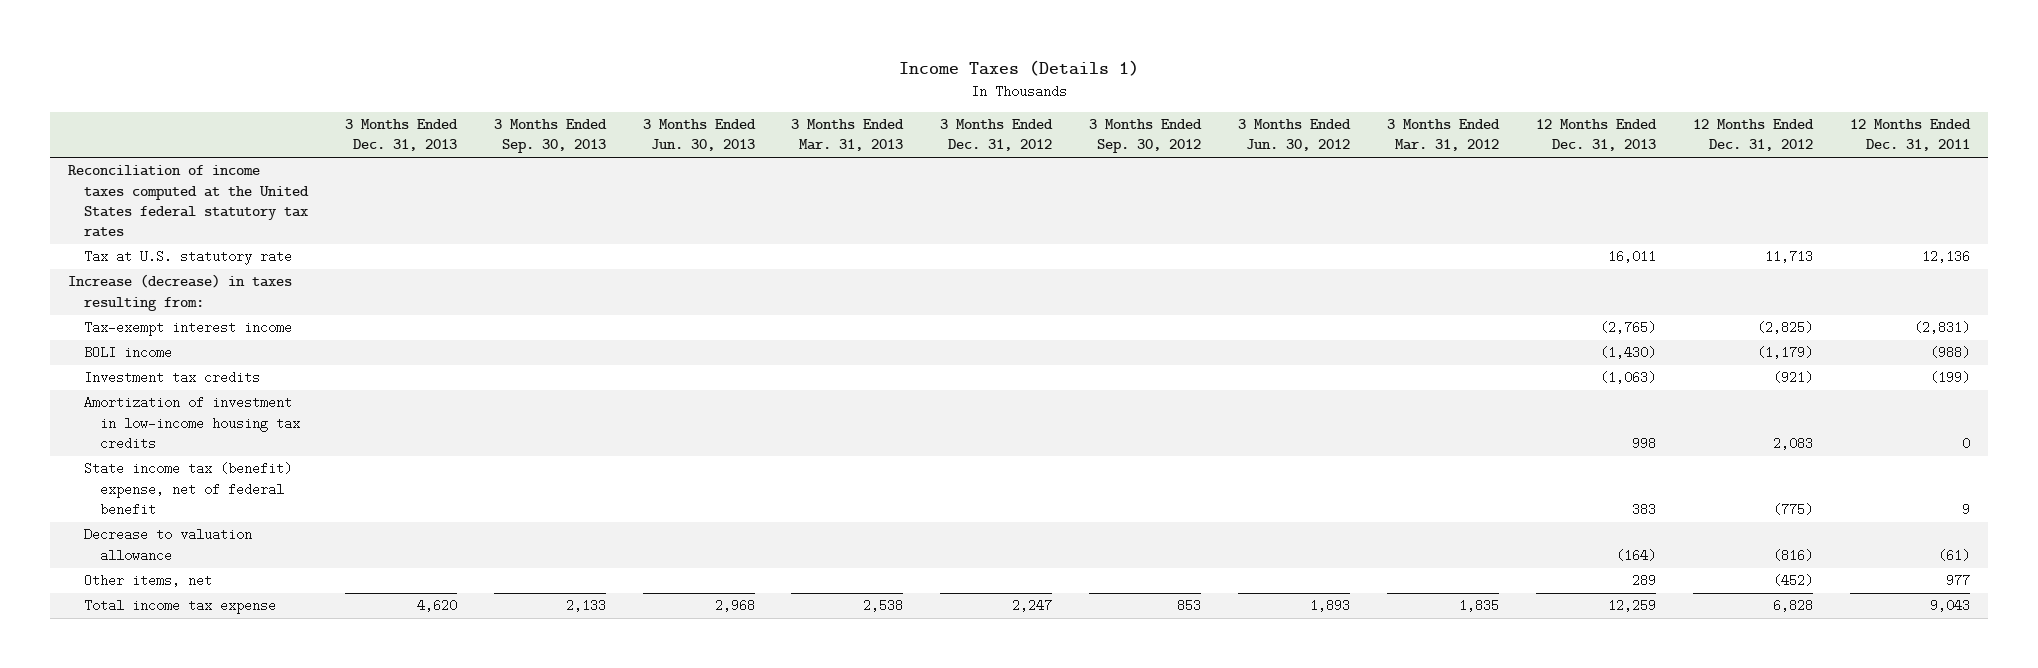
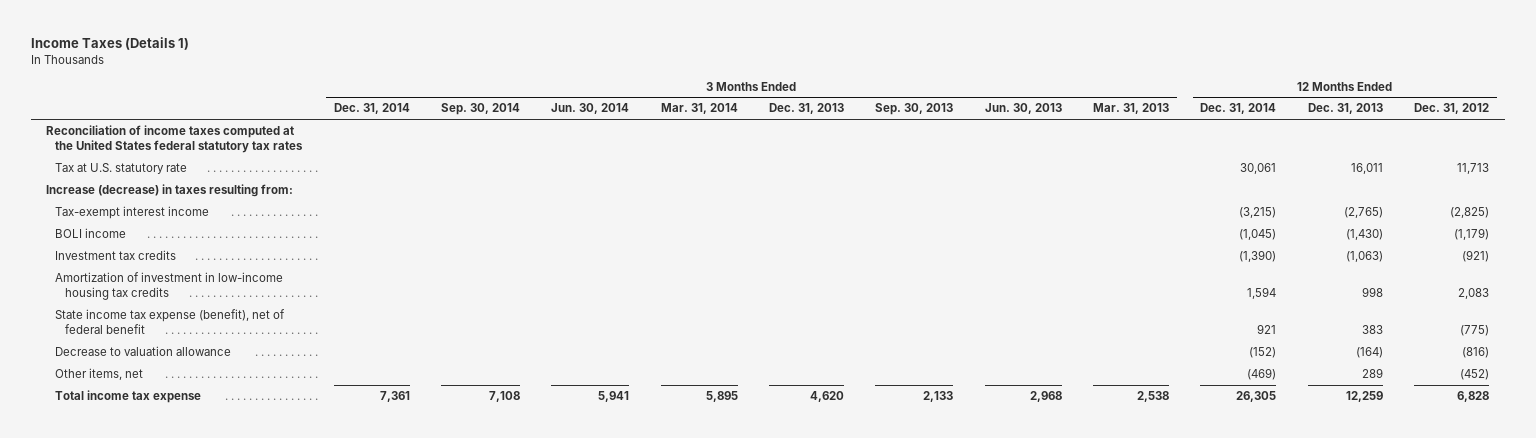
[940,119,1054,152] 3 Months Ended Dec. 31, 2012 -> none
[1089,119,1203,154] 3 Months Ended Sep. 30, 2012 -> none
[1238,119,1352,152] 3 Months Ended Jun. 30, 2012 -> none
[1387,119,1501,152] 3 Months Ended Mar. 31, 2012 -> none
[1849,119,1971,152] 12 Months Ended Dec. 31, 2011 -> none
none -> [333,103,410,115] Dec. 31, 2014
none -> [441,103,521,116] Sep. 30, 2014
none -> [551,103,630,115] Jun. 30, 2014
none -> [660,103,738,115] Mar. 31, 2014
none -> [1200,103,1277,115] Dec. 31, 2014
[83,462,292,517] State income tax (benefit) expense, net of federal benefit -> [55,309,286,334] State income tax expense (benefit), net of federal benefit

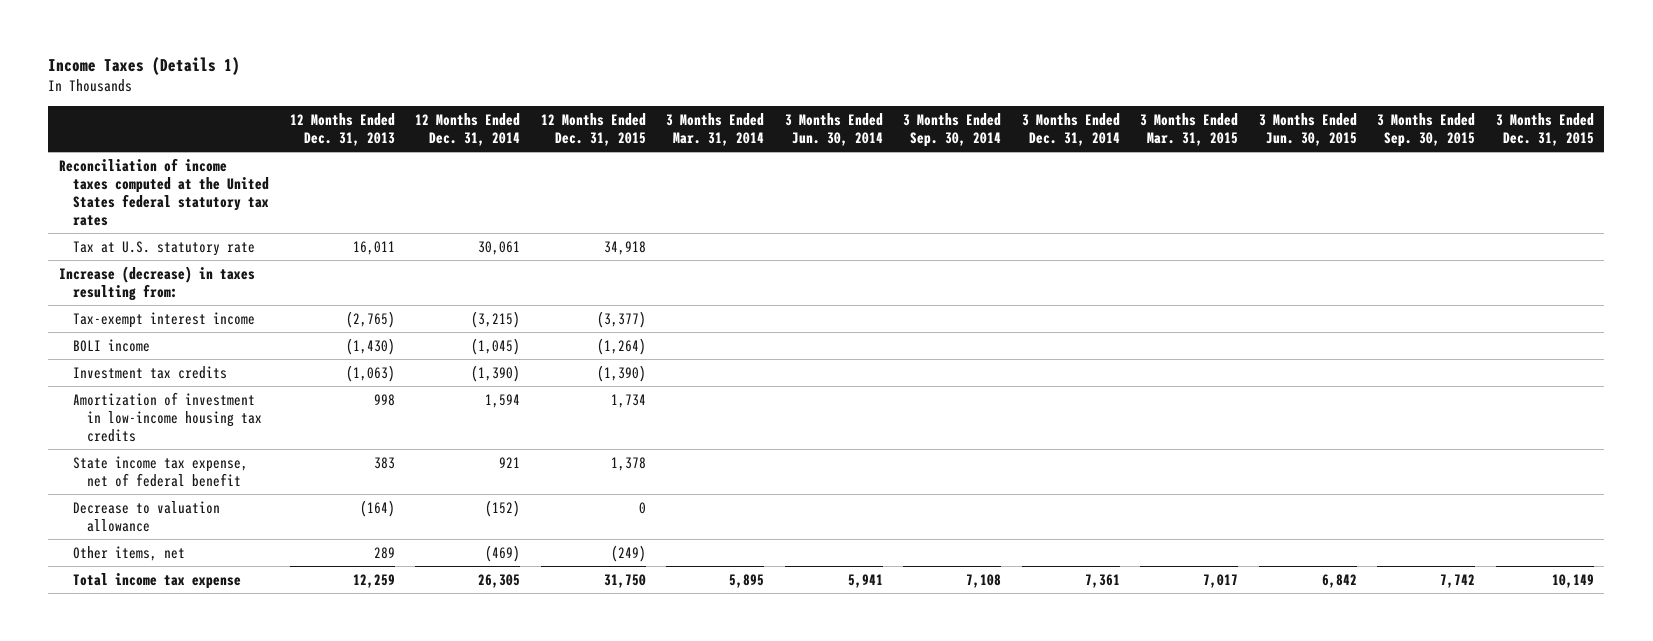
[769,103,845,115] Dec. 31, 2013 -> none
[875,103,954,116] Sep. 30, 2013 -> none
[984,103,1062,115] Jun. 30, 2013 -> none
[1093,103,1170,115] Mar. 31, 2013 -> none
[1414,103,1490,115] Dec. 31, 2012 -> none
none -> [540,112,646,146] 12 Months Ended Dec. 31, 2015
none -> [1140,112,1239,146] 3 Months Ended Mar. 31, 2015
none -> [1258,112,1357,146] 3 Months Ended Jun. 30, 2015
none -> [1377,112,1476,147] 3 Months Ended Sep. 30, 2015
none -> [1496,112,1595,146] 3 Months Ended Dec. 31, 2015
[55,309,286,334] State income tax expense (benefit), net of federal benefit -> [73,455,249,487] State income tax expense, net of federal benefit

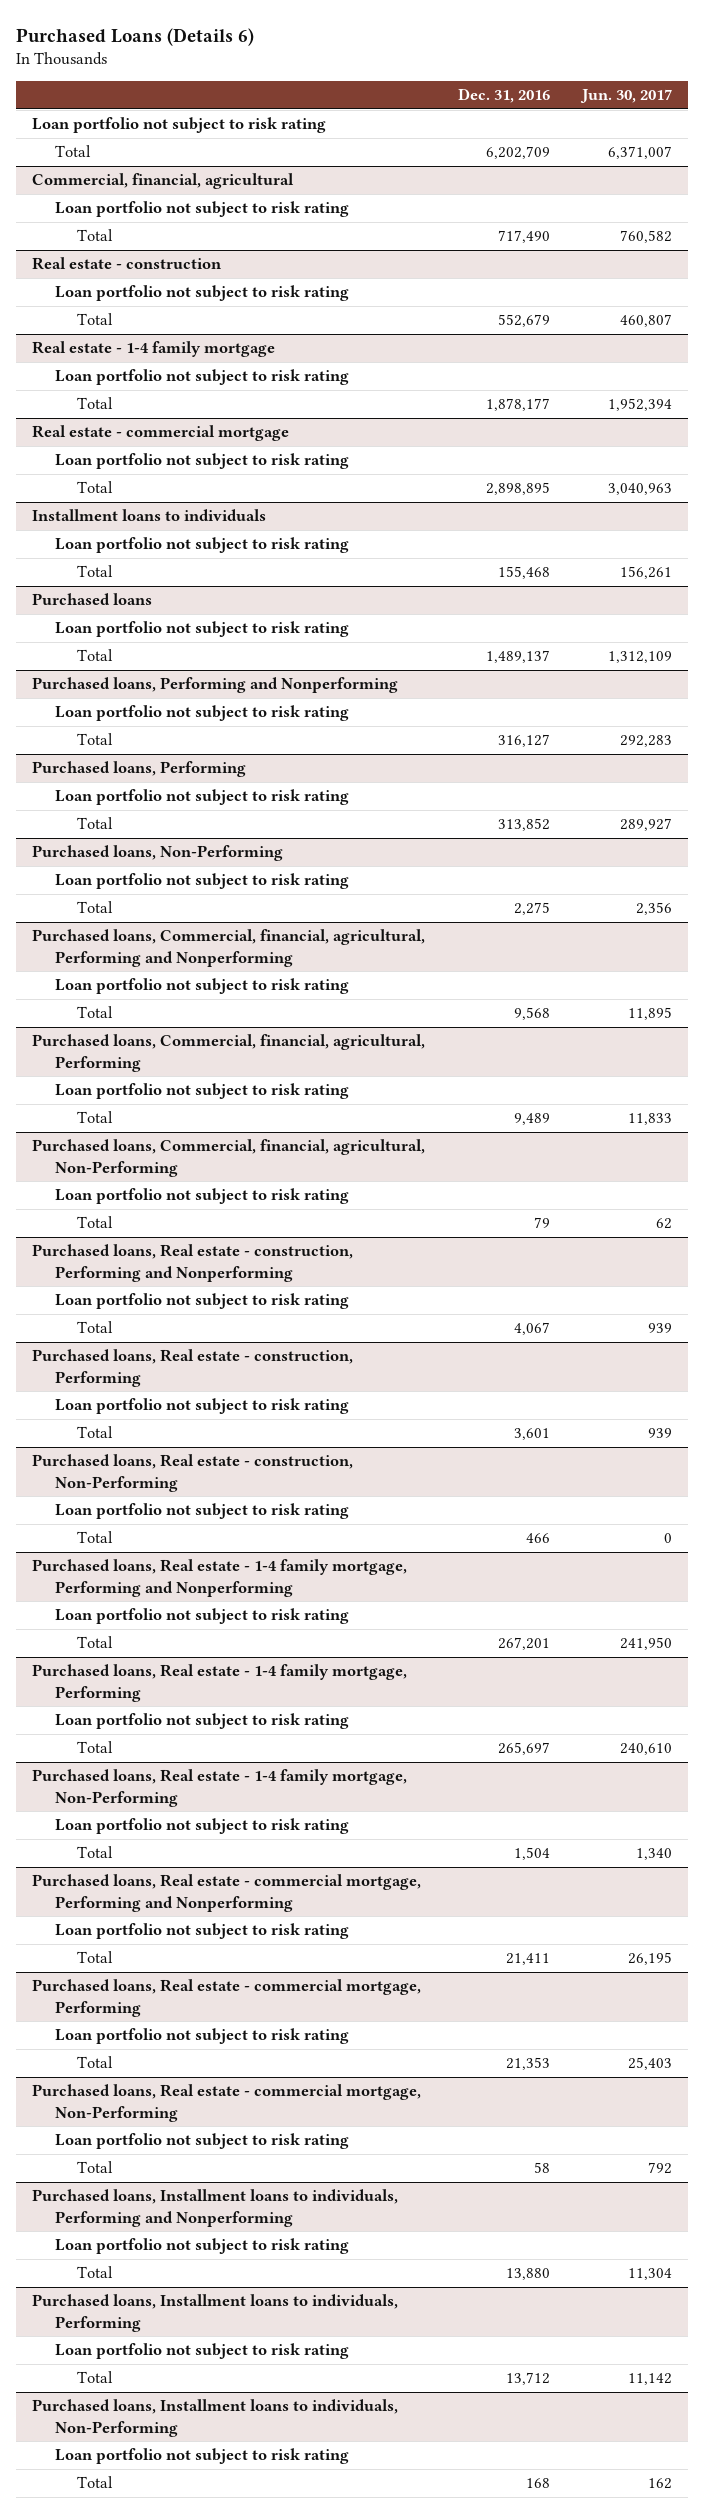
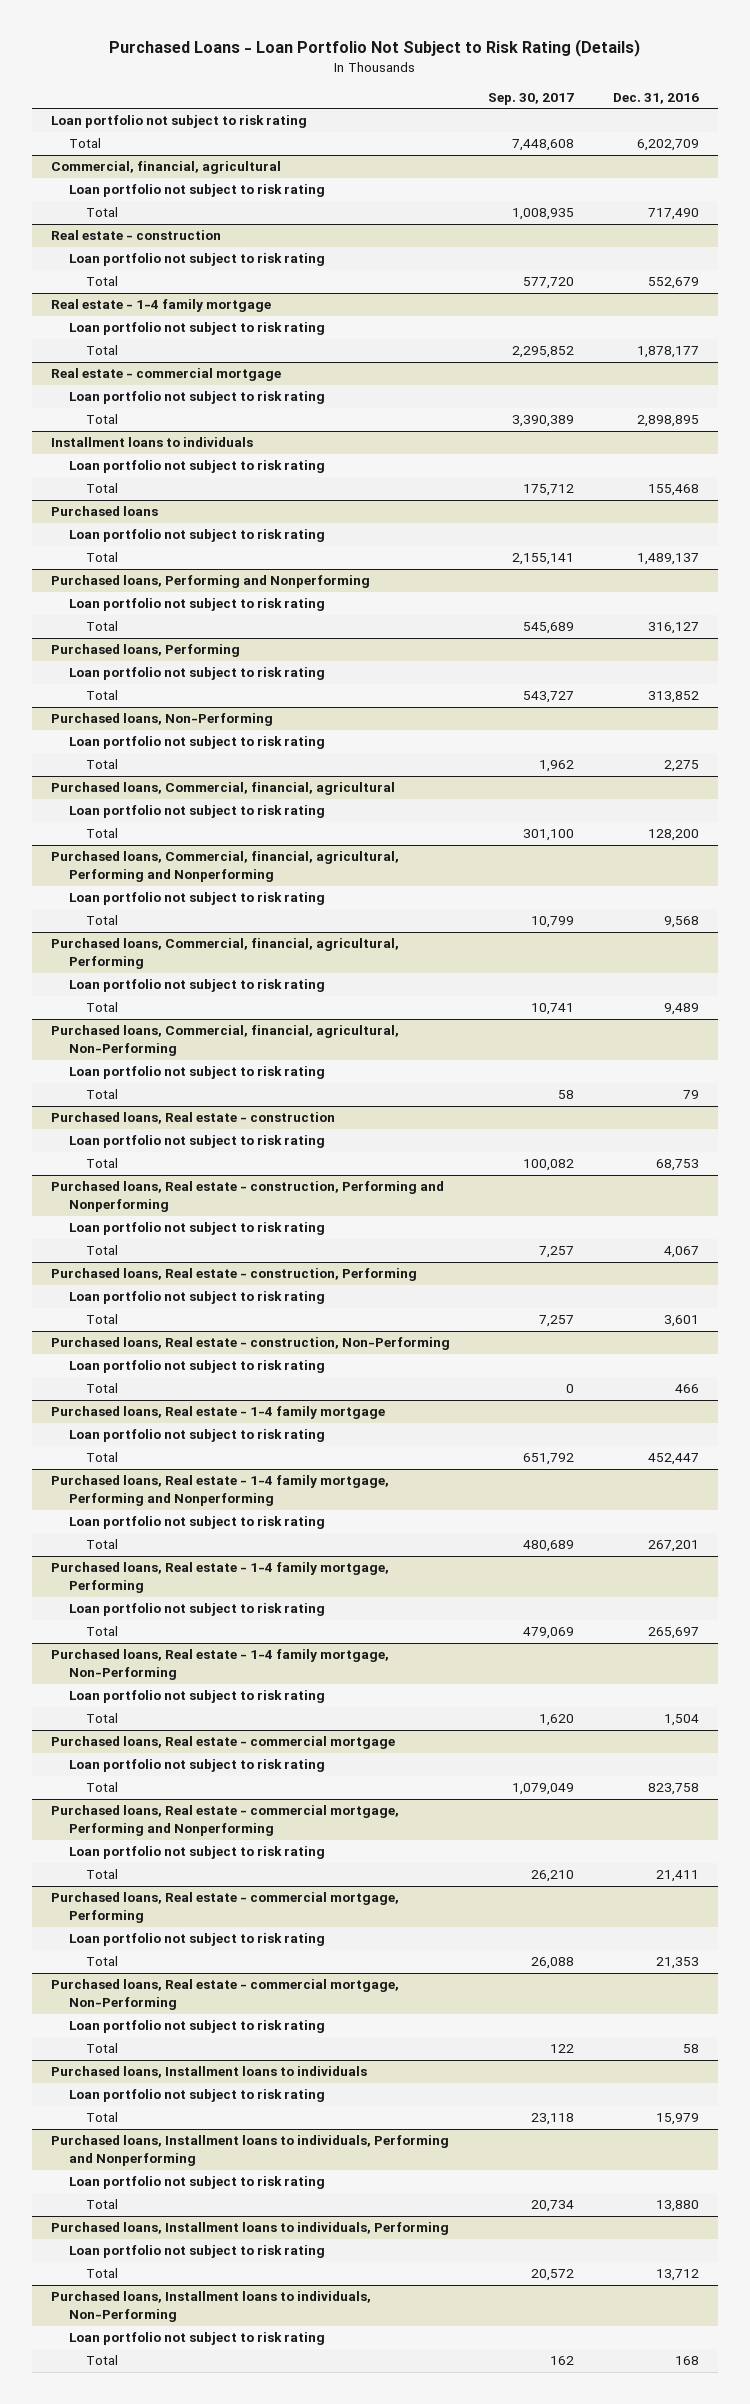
[16,28,255,47] Purchased Loans (Details 6) -> [108,39,640,58] Purchased Loans - Loan Portfolio Not Subject to Risk Rating (Details)
[579,89,672,104] Jun. 30, 2017 -> none
none -> [488,92,575,105] Sep. 30, 2017
none -> [51,782,396,796] Purchased loans, Commercial, financial, agricultural
none -> [68,805,325,819] Loan portfolio not subject to risk rating
none -> [86,828,119,839] Total
none -> [51,1112,336,1125] Purchased loans, Real estate - construction
none -> [68,1135,325,1149] Loan portfolio not subject to risk rating
none -> [86,1158,119,1169] Total
none -> [51,1406,386,1420] Purchased loans, Real estate - 1-4 family mortgage
none -> [68,1429,325,1443] Loan portfolio not subject to risk rating
none -> [86,1452,119,1463] Total
none -> [51,1736,396,1750] Purchased loans, Real estate - commercial mortgage
none -> [68,1759,325,1773] Loan portfolio not subject to risk rating
none -> [86,1782,119,1793] Total
none -> [51,2066,368,2079] Purchased loans, Installment loans to individuals
none -> [68,2089,325,2103] Loan portfolio not subject to risk rating
none -> [86,2112,119,2123] Total

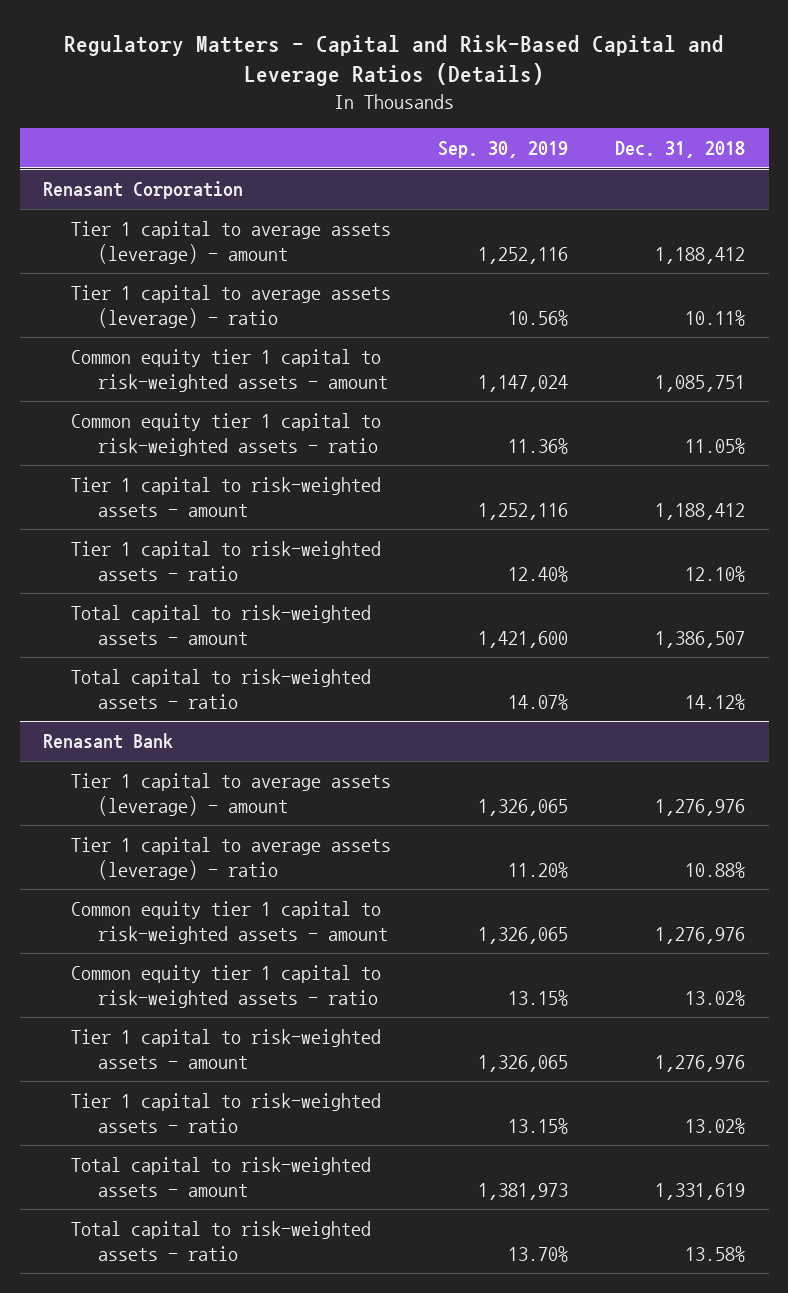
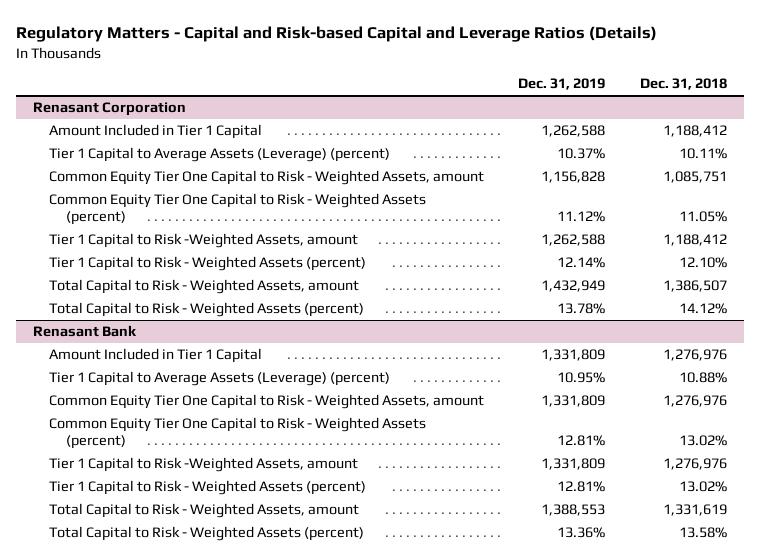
[64,34,725,87] Regulatory Matters - Capital and Risk-Based Capital and Leverage Ratios (Details) -> [15,26,657,43] Regulatory Matters - Capital and Risk-based Capital and Leverage Ratios (Details)
[437,141,568,159] Sep. 30, 2019 -> none
none -> [518,78,606,91] Dec. 31, 2019
[70,221,391,264] Tier 1 capital to average assets (leverage) - amount -> [49,124,263,140] Amount Included in Tier 1 Capital
[70,285,391,328] Tier 1 capital to average assets (leverage) - ratio -> [49,147,391,163] Tier 1 Capital to Average Assets (Leverage) (percent)
[70,349,389,392] Common equity tier 1 capital to risk-weighted assets - amount -> [49,170,485,186] Common Equity Tier One Capital to Risk - Weighted Assets, amount
[70,413,381,456] Common equity tier 1 capital to risk-weighted assets - ratio -> [49,193,427,226] Common Equity Tier One Capital to Risk - Weighted Assets (percent)
[70,477,381,517] Tier 1 capital to risk-weighted assets - amount -> [49,233,359,249] Tier 1 Capital to Risk -Weighted Assets, amount
[70,541,381,581] Tier 1 capital to risk-weighted assets - ratio -> [49,256,367,272] Tier 1 Capital to Risk - Weighted Assets (percent)
[70,605,371,645] Total capital to risk-weighted assets - amount -> [49,279,360,295] Total Capital to Risk - Weighted Assets, amount
[70,669,371,709] Total capital to risk-weighted assets - ratio -> [49,302,365,318] Total Capital to Risk - Weighted Assets (percent)
[70,773,391,816] Tier 1 capital to average assets (leverage) - amount -> [49,348,263,364] Amount Included in Tier 1 Capital
[70,837,391,880] Tier 1 capital to average assets (leverage) - ratio -> [49,371,391,387] Tier 1 Capital to Average Assets (Leverage) (percent)
[70,901,389,944] Common equity tier 1 capital to risk-weighted assets - amount -> [49,394,485,410] Common Equity Tier One Capital to Risk - Weighted Assets, amount
[70,965,381,1008] Common equity tier 1 capital to risk-weighted assets - ratio -> [49,417,427,450] Common Equity Tier One Capital to Risk - Weighted Assets (percent)
[70,1029,381,1069] Tier 1 capital to risk-weighted assets - amount -> [49,457,359,473] Tier 1 Capital to Risk -Weighted Assets, amount
[70,1093,381,1133] Tier 1 capital to risk-weighted assets - ratio -> [49,480,367,496] Tier 1 Capital to Risk - Weighted Assets (percent)
[70,1157,371,1197] Total capital to risk-weighted assets - amount -> [49,503,360,519] Total Capital to Risk - Weighted Assets, amount
[70,1221,371,1261] Total capital to risk-weighted assets - ratio -> [49,526,365,542] Total Capital to Risk - Weighted Assets (percent)

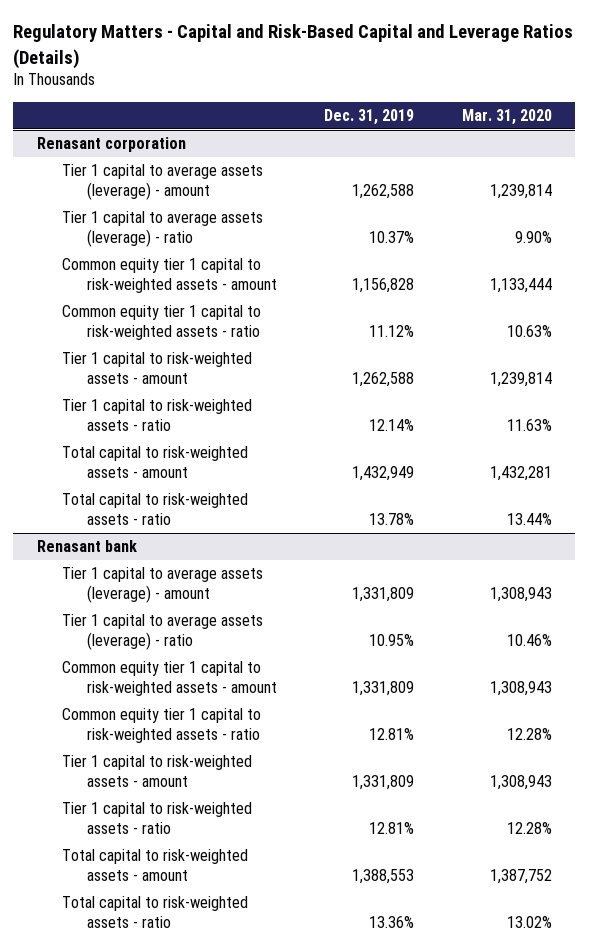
[15,26,657,43] Regulatory Matters - Capital and Risk-based Capital and Leverage Ratios (Details) -> [13,24,574,69] Regulatory Matters - Capital and Risk-Based Capital and Leverage Ratios (Details)
[639,78,727,91] Dec. 31, 2018 -> none
none -> [461,108,552,125] Mar. 31, 2020
[32,102,186,117] Renasant Corporation -> [37,137,187,153] Renasant corporation
[49,124,263,140] Amount Included in Tier 1 Capital -> [62,164,264,200] Tier 1 capital to average assets (leverage) - amount
[49,147,391,163] Tier 1 Capital to Average Assets (Leverage) (percent) -> [62,211,264,247] Tier 1 capital to average assets (leverage) - ratio
[49,170,485,186] Common Equity Tier One Capital to Risk - Weighted Assets, amount -> [62,258,278,293] Common equity tier 1 capital to risk-weighted assets - amount
[49,193,427,226] Common Equity Tier One Capital to Risk - Weighted Assets (percent) -> [62,305,262,340] Common equity tier 1 capital to risk-weighted assets - ratio
[49,233,359,249] Tier 1 Capital to Risk -Weighted Assets, amount -> [62,352,253,384] Tier 1 capital to risk-weighted assets - amount
[49,256,367,272] Tier 1 Capital to Risk - Weighted Assets (percent) -> [62,399,253,431] Tier 1 capital to risk-weighted assets - ratio
[49,279,360,295] Total Capital to Risk - Weighted Assets, amount -> [62,446,249,478] Total capital to risk-weighted assets - amount
[49,302,365,318] Total Capital to Risk - Weighted Assets (percent) -> [62,493,249,525] Total capital to risk-weighted assets - ratio
[32,325,137,338] Renasant Bank -> [37,540,138,553] Renasant bank
[49,348,263,364] Amount Included in Tier 1 Capital -> [62,567,264,603] Tier 1 capital to average assets (leverage) - amount
[49,371,391,387] Tier 1 Capital to Average Assets (Leverage) (percent) -> [62,614,264,650] Tier 1 capital to average assets (leverage) - ratio
[49,394,485,410] Common Equity Tier One Capital to Risk - Weighted Assets, amount -> [62,661,278,696] Common equity tier 1 capital to risk-weighted assets - amount
[49,417,427,450] Common Equity Tier One Capital to Risk - Weighted Assets (percent) -> [62,708,262,743] Common equity tier 1 capital to risk-weighted assets - ratio
[49,457,359,473] Tier 1 Capital to Risk -Weighted Assets, amount -> [62,755,253,787] Tier 1 capital to risk-weighted assets - amount
[49,480,367,496] Tier 1 Capital to Risk - Weighted Assets (percent) -> [62,802,253,834] Tier 1 capital to risk-weighted assets - ratio
[49,503,360,519] Total Capital to Risk - Weighted Assets, amount -> [62,849,249,881] Total capital to risk-weighted assets - amount
[49,526,365,542] Total Capital to Risk - Weighted Assets (percent) -> [62,896,249,928] Total capital to risk-weighted assets - ratio

